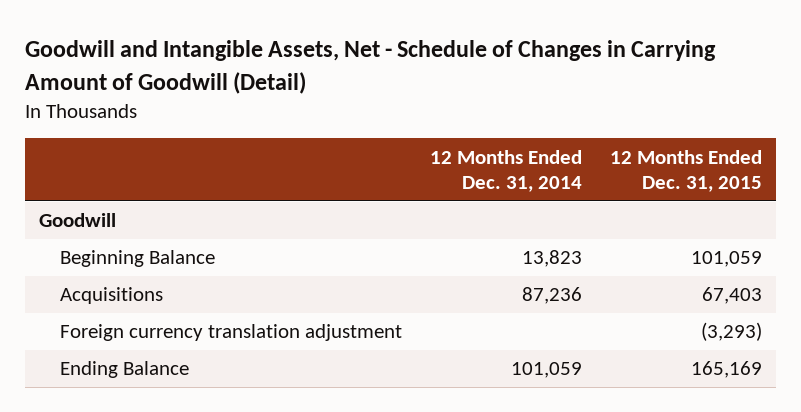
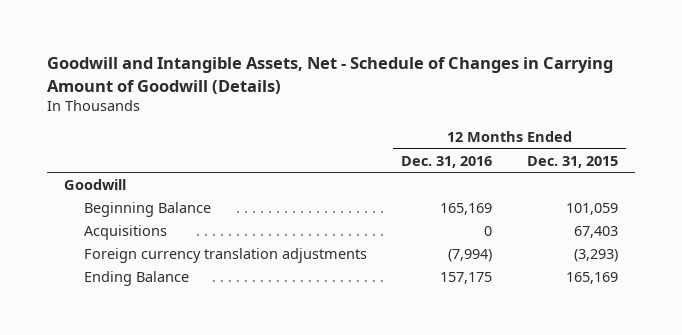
[25,40,717,94] Goodwill and Intangible Assets, Net - Schedule of Changes in Carrying Amount of Goodwill (Detail) -> [47,57,614,94] Goodwill and Intangible Assets, Net - Schedule of Changes in Carrying Amount of Goodwill (Details)
[429,149,582,193] 12 Months Ended Dec. 31, 2014 -> none
none -> [401,155,493,168] Dec. 31, 2016
[60,324,403,342] Foreign currency translation adjustment -> [84,247,368,263] Foreign currency translation adjustments

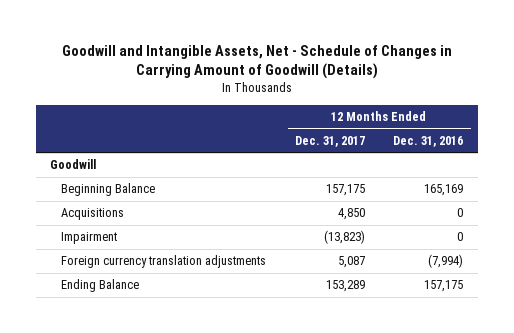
[526,155,618,168] Dec. 31, 2015 -> none
none -> [294,135,365,147] Dec. 31, 2017
none -> [61,232,118,245] Impairment

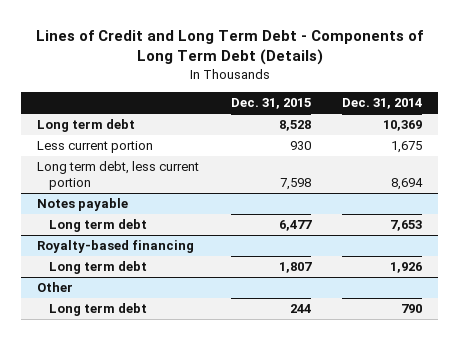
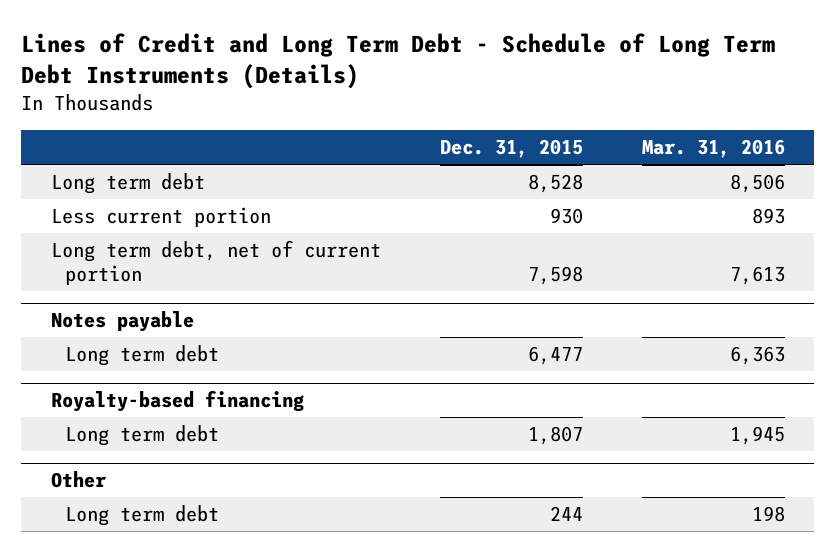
[35,30,423,66] Lines of Credit and Long Term Debt - Components of Long Term Debt (Details) -> [21,33,776,90] Lines of Credit and Long Term Debt - Schedule of Long Term Debt Instruments (Details)
[342,98,423,110] Dec. 31, 2014 -> none
none -> [641,139,785,159] Mar. 31, 2016
[36,161,199,191] Long term debt, less current portion -> [50,239,381,286] Long term debt, net of current portion

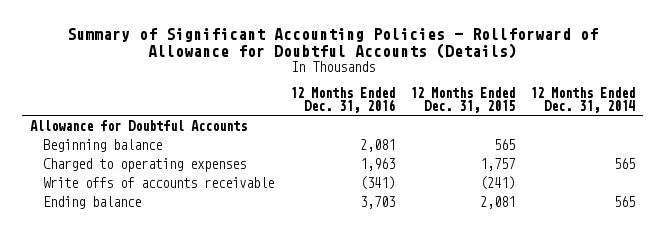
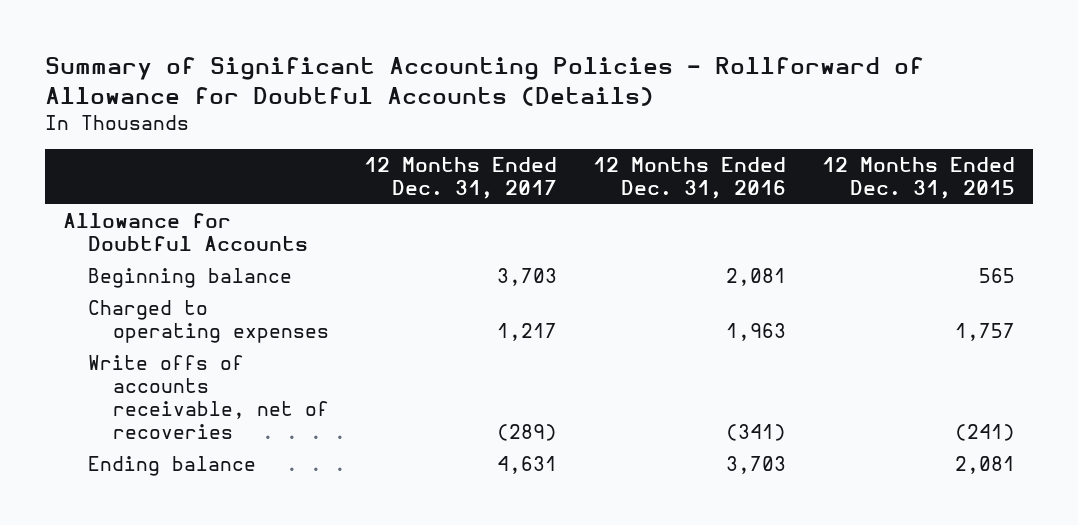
[530,87,636,113] 12 Months Ended Dec. 31, 2014 -> none
none -> [364,156,558,199] 12 Months Ended Dec. 31, 2017
[43,176,275,188] Write offs of accounts receivable -> [87,355,329,439] Write offs of accounts receivable, net of recoveries

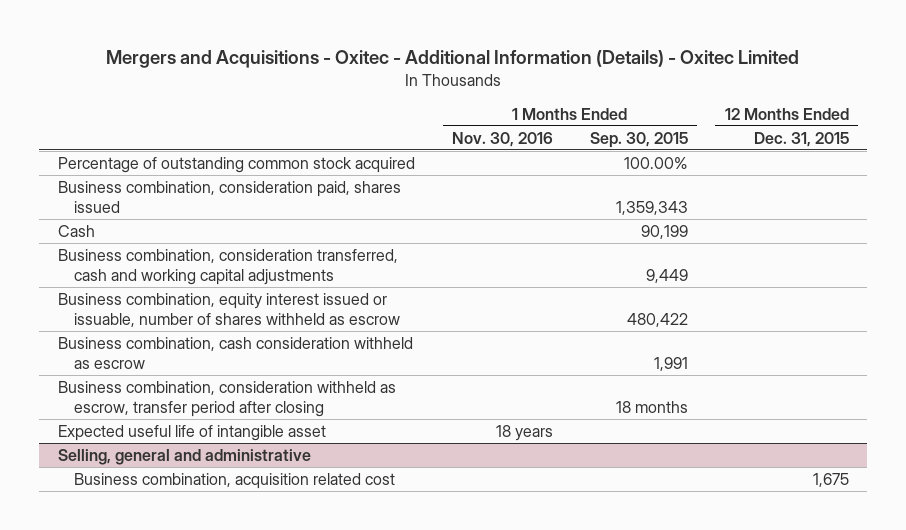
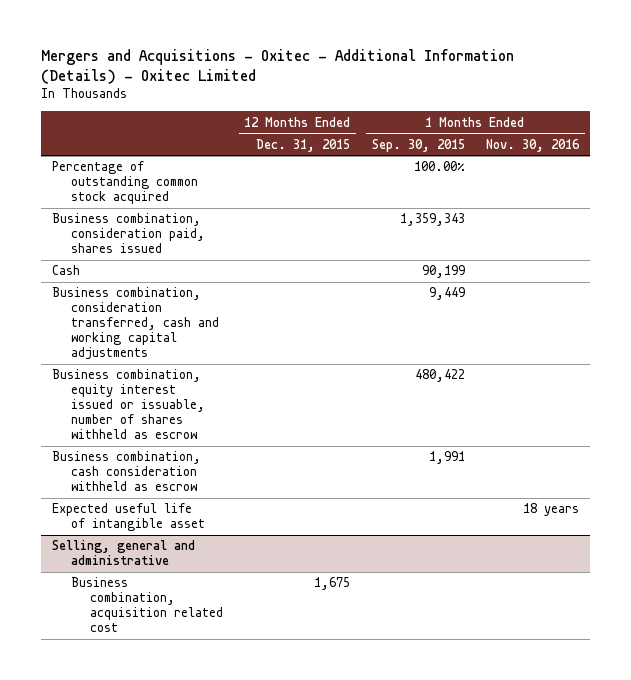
[57,380,396,417] Business combination, consideration withheld as escrow, transfer period after closing -> none

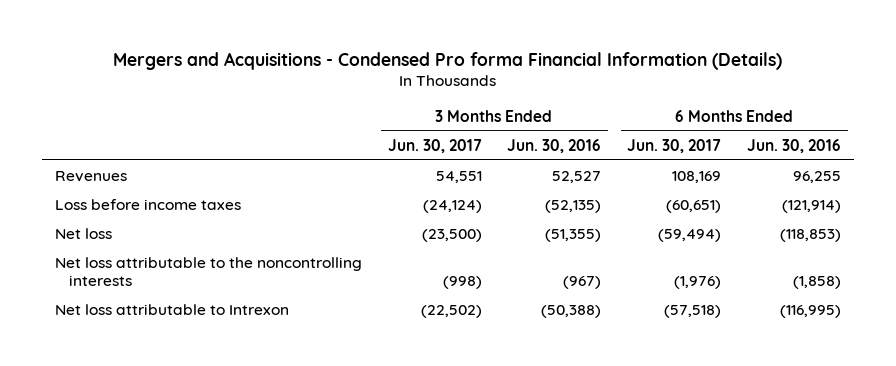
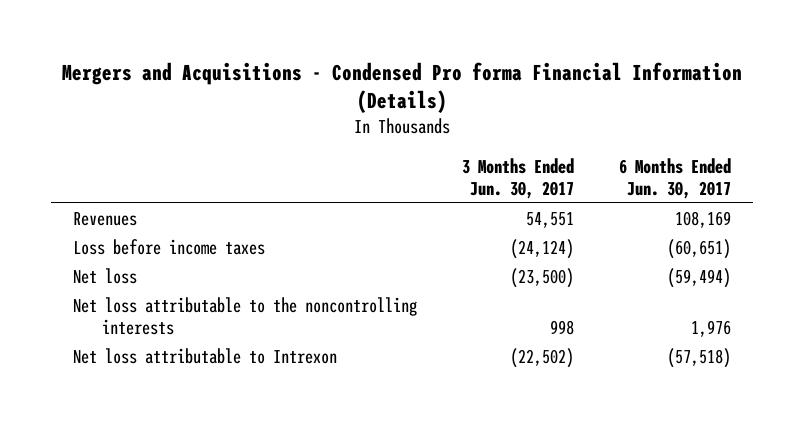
[507,138,602,153] Jun. 30, 2016 -> none
[747,138,842,153] Jun. 30, 2016 -> none
[442,275,482,289] (998) -> [549,320,574,336] 998
[674,275,722,289] (1,976) -> [690,320,731,338] 1,976

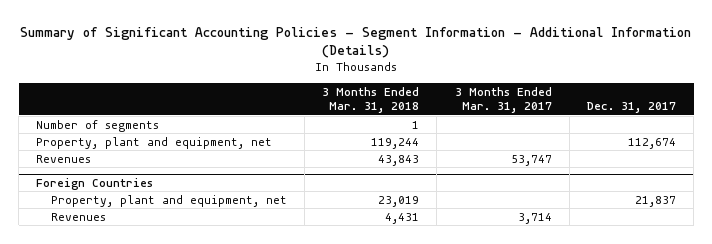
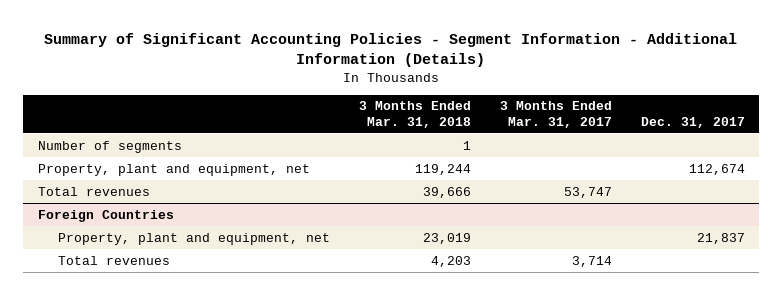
[36,154,92,163] Revenues -> [37,186,150,196] Total revenues
[378,154,420,166] 43,843 -> [422,186,471,198] 39,666
[50,212,106,221] Revenues -> [57,255,170,265] Total revenues
[385,212,420,224] 4,431 -> [430,255,471,267] 4,203

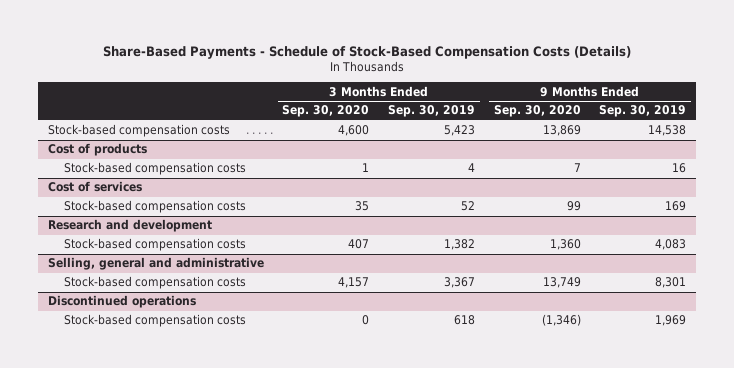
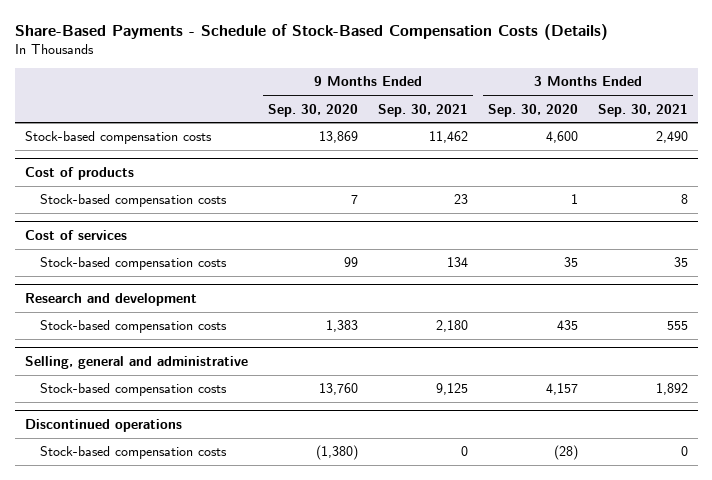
[388,105,476,118] Sep. 30, 2019 -> none
[599,105,687,118] Sep. 30, 2019 -> none
none -> [377,103,468,117] Sep. 30, 2021
none -> [597,103,688,117] Sep. 30, 2021
[348,239,370,250] 407 -> [556,320,578,331] 435
[549,239,581,251] 1,360 -> [325,320,358,333] 1,383
[542,277,581,289] 13,749 -> [318,383,358,396] 13,760
[362,315,370,326] 0 -> [553,445,578,461] (28)
[541,314,581,327] (1,346) -> [315,445,358,461] (1,380)

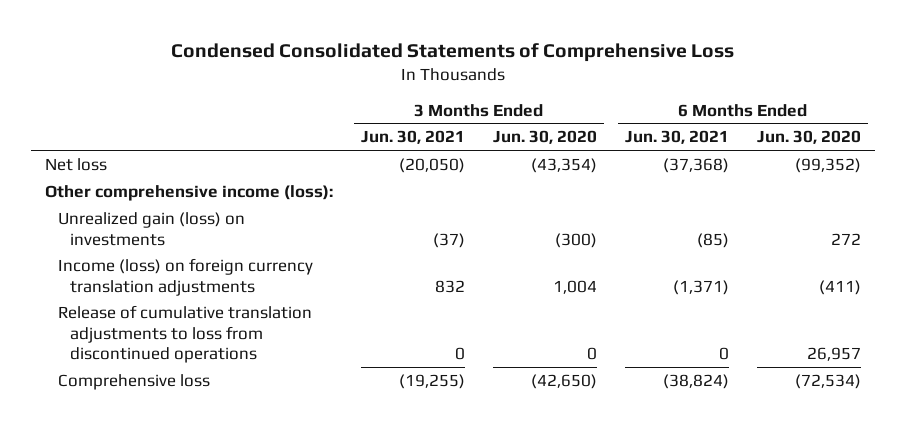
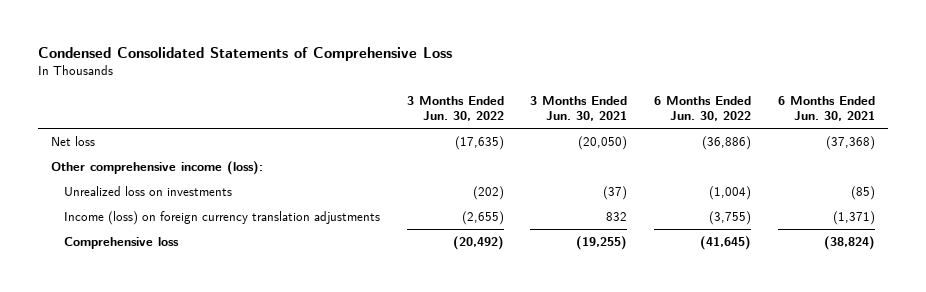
[493,130,598,145] Jun. 30, 2020 -> none
[757,130,862,145] Jun. 30, 2020 -> none
none -> [406,96,504,122] 3 Months Ended Jun. 30, 2022
none -> [654,96,752,122] 6 Months Ended Jun. 30, 2022
[57,211,245,246] Unrealized gain (loss) on investments -> [63,186,232,197] Unrealized loss on investments
[57,304,312,364] Release of cumulative translation adjustments to loss from discontinued operations -> none

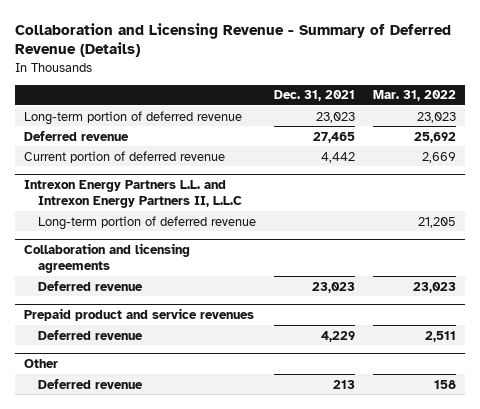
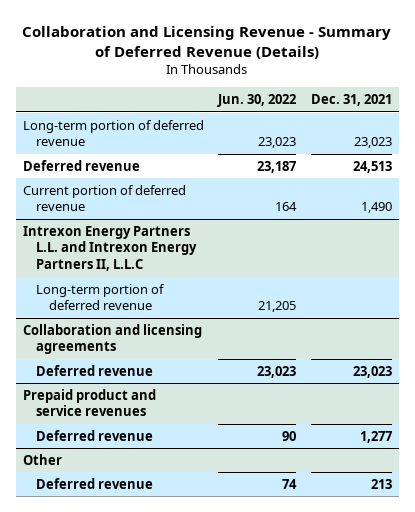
[373,90,457,102] Mar. 31, 2022 -> none
none -> [217,94,297,108] Jun. 30, 2022
[312,131,355,143] 27,465 -> [352,160,392,173] 24,513
[320,151,355,163] 4,442 -> [360,202,392,214] 1,490
[320,330,355,342] 4,229 -> [359,430,392,443] 1,277

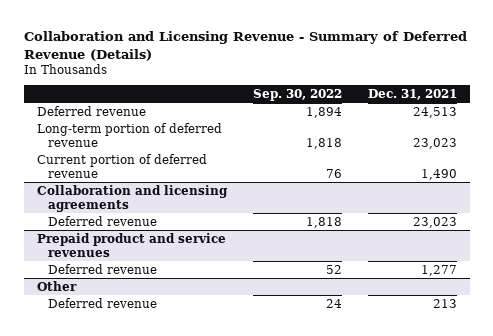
[217,94,297,108] Jun. 30, 2022 -> none
none -> [252,88,342,101] Sep. 30, 2022
[23,119,205,147] Long-term portion of deferred revenue -> [36,122,222,147] Long-term portion of deferred revenue
[23,225,198,272] Intrexon Energy Partners L.L. and Intrexon Energy Partners II, L.L.C -> none
[36,283,166,311] Long-term portion of deferred revenue -> none

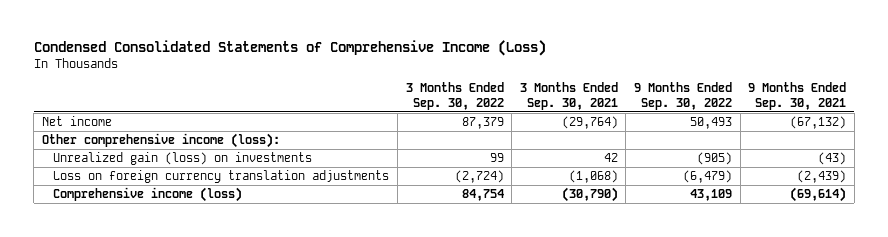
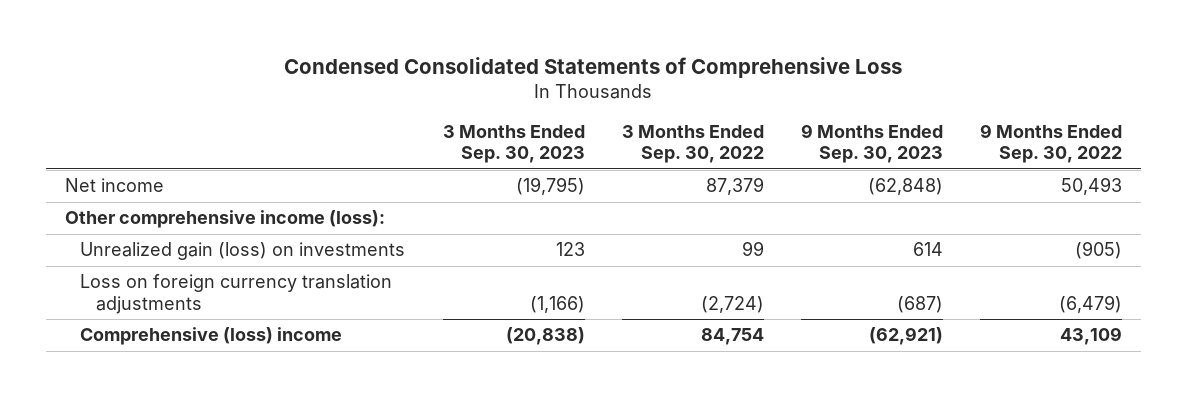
[33,39,546,56] Condensed Consolidated Statements of Comprehensive Income (Loss) -> [284,56,903,78] Condensed Consolidated Statements of Comprehensive Loss
[519,82,618,110] 3 Months Ended Sep. 30, 2021 -> none
[748,82,847,110] 9 Months Ended Sep. 30, 2021 -> none
none -> [442,125,585,164] 3 Months Ended Sep. 30, 2023
none -> [801,124,944,164] 9 Months Ended Sep. 30, 2023
[53,187,243,203] Comprehensive income (loss) -> [80,327,343,346] Comprehensive (loss) income

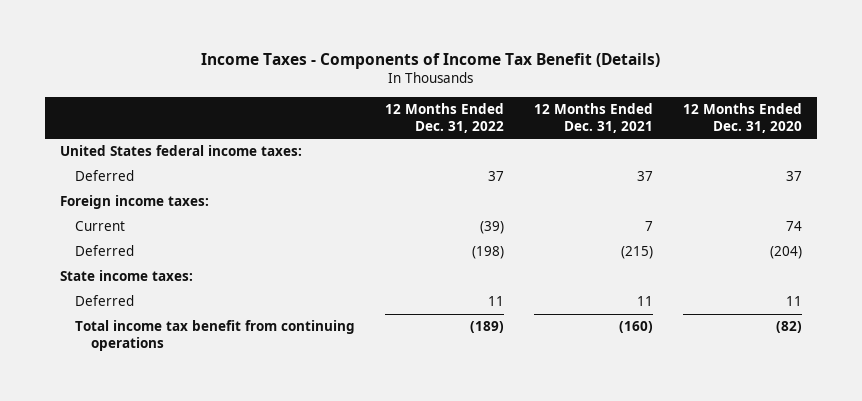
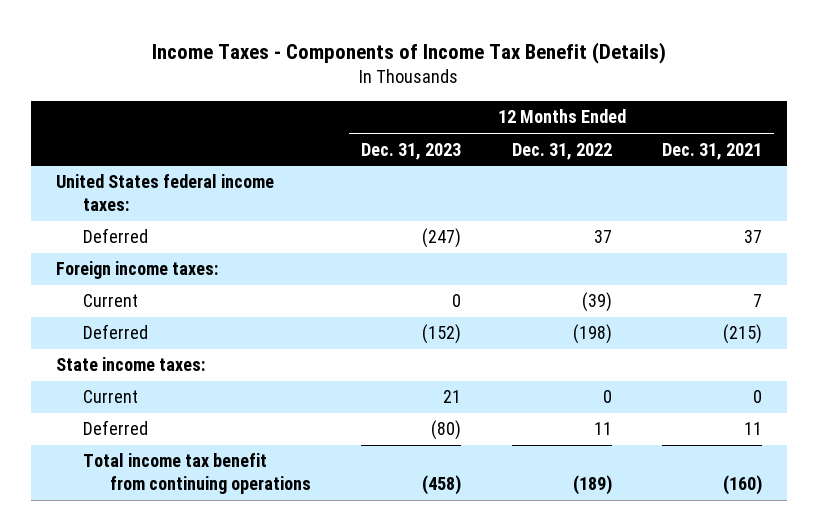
[683,102,803,133] 12 Months Ended Dec. 31, 2020 -> none
none -> [361,142,462,160] Dec. 31, 2023
none -> [83,390,139,404] Current

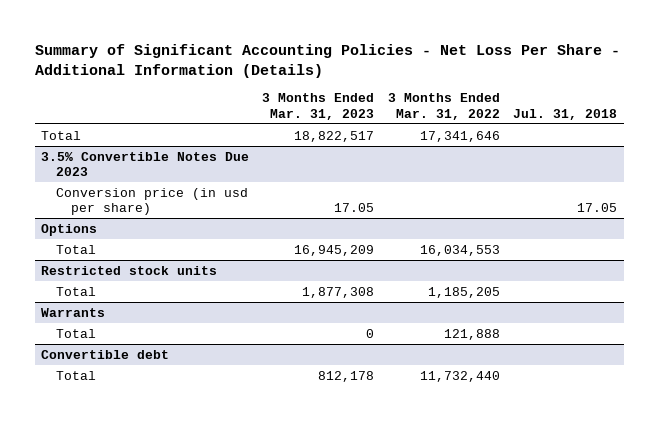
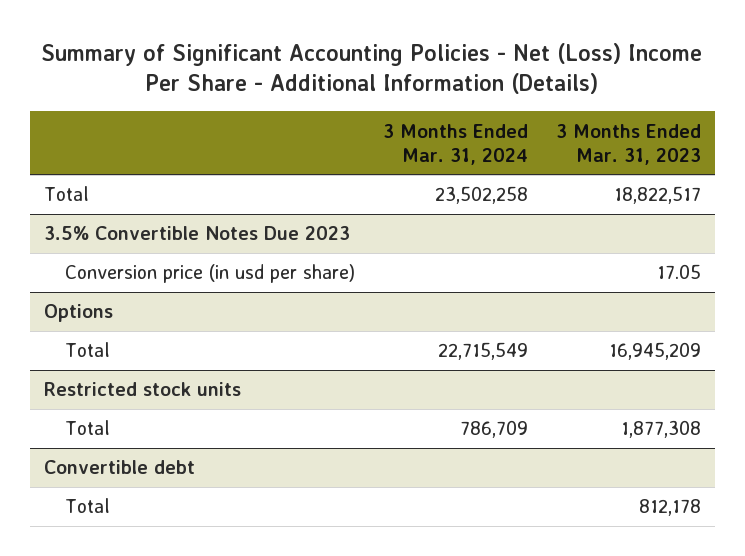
[34,43,620,78] Summary of Significant Accounting Policies - Net Loss Per Share - Additional Information (Details) -> [41,42,703,95] Summary of Significant Accounting Policies - Net (Loss) Income Per Share - Additional Information (Details)
[387,93,500,120] 3 Months Ended Mar. 31, 2022 -> none
[512,108,617,120] Jul. 31, 2018 -> none
none -> [383,123,529,165] 3 Months Ended Mar. 31, 2024
[41,307,106,317] Warrants -> none
[56,328,97,338] Total -> none

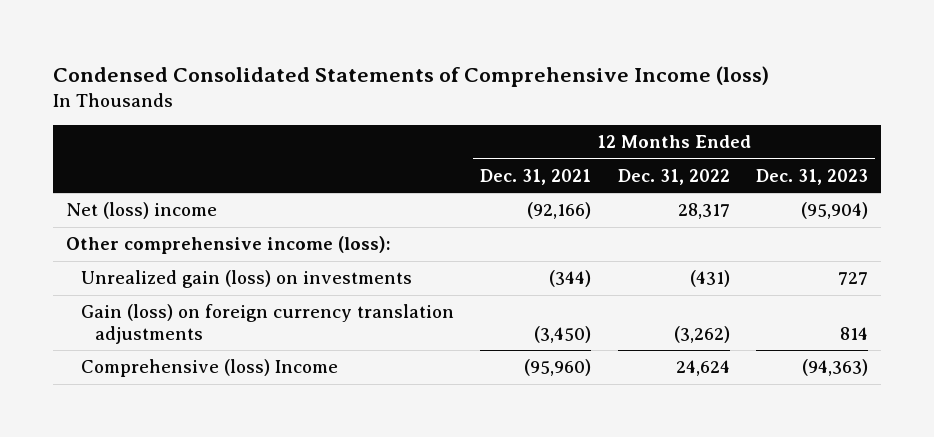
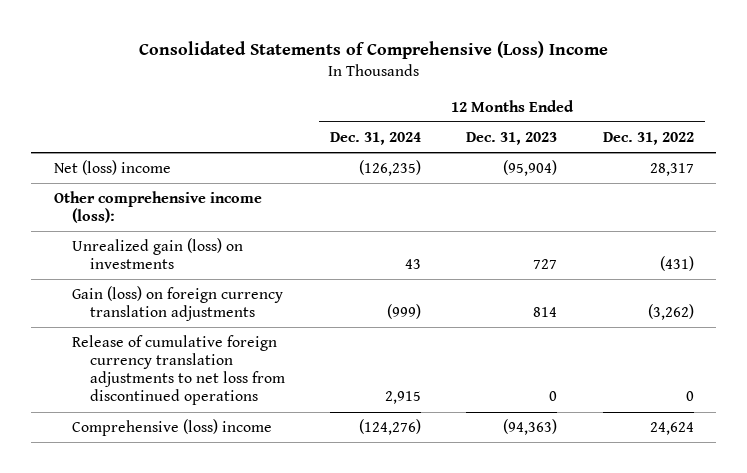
[52,65,769,87] Condensed Consolidated Statements of Comprehensive Income (loss) -> [138,41,608,60] Consolidated Statements of Comprehensive (Loss) Income
[480,168,592,185] Dec. 31, 2021 -> none
none -> [330,131,422,145] Dec. 31, 2024
none -> [71,335,286,406] Release of cumulative foreign currency translation adjustments to net loss from discontinued operations
[80,359,338,378] Comprehensive (loss) Income -> [71,419,272,437] Comprehensive (loss) income

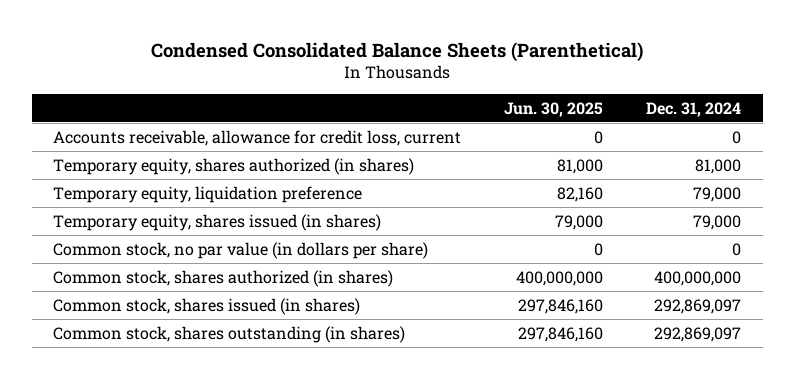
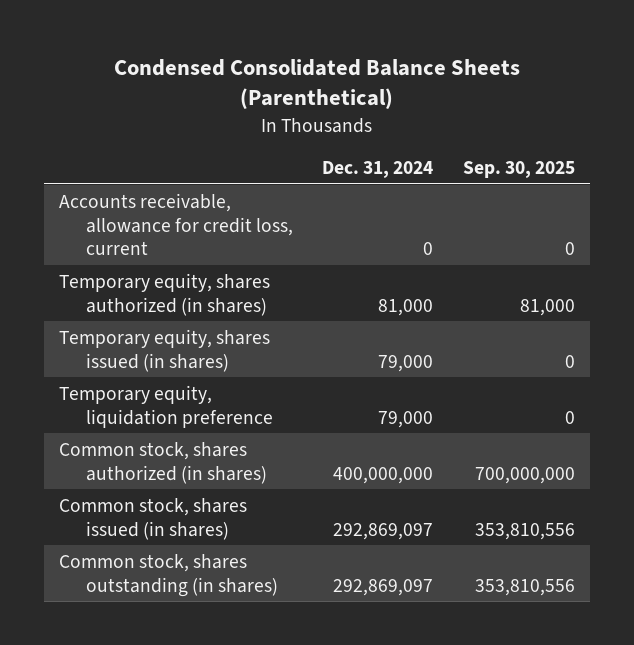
[504,101,604,117] Jun. 30, 2025 -> none
none -> [463,161,576,179] Sep. 30, 2025
[53,241,429,259] Common stock, no par value (in dollars per share) -> none
[53,185,363,203] Temporary equity, liquidation preference -> [58,384,273,428] Temporary equity, liquidation preference

